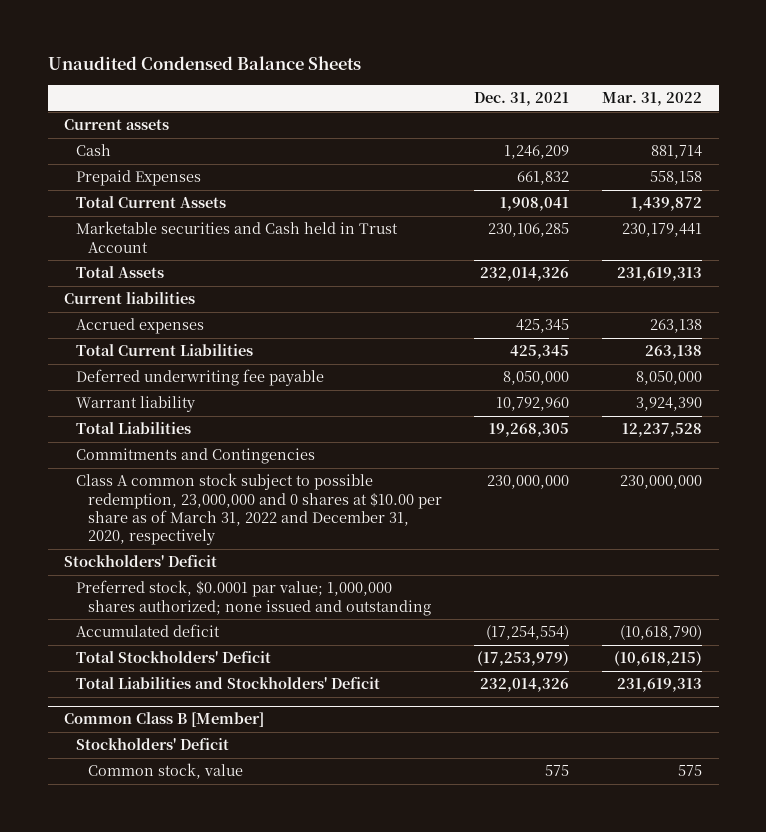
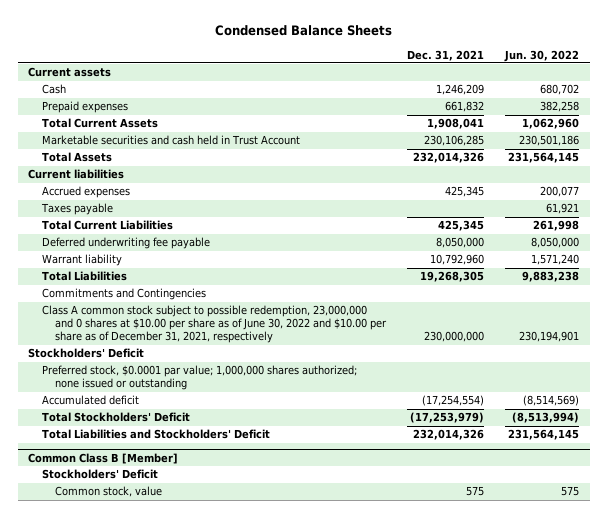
[47,56,361,71] Unaudited Condensed Balance Sheets -> [214,25,392,37] Condensed Balance Sheets
[602,91,703,106] Mar. 31, 2022 -> none
none -> [504,49,580,62] Jun. 30, 2022
[75,170,201,187] Prepaid Expenses -> [41,101,128,114] Prepaid expenses
[75,221,398,253] Marketable securities and Cash held in Trust Account -> [41,135,300,146] Marketable securities and cash held in Trust Account
none -> [40,203,113,216] Taxes payable
[75,473,442,546] Class A common stock subject to possible redemption, 23,000,000 and 0 shares at $10.00 per share as of March 31, 2022 and December 31, 2020, respectively -> [41,305,388,344] Class A common stock subject to possible redemption, 23,000,000 and 0 shares at $10.00 per share as of June 30, 2022 and $10.00 per share as of December 31, 2021, respectively
[75,580,431,616] Preferred stock, $0.0001 par value; 1,000,000 shares authorized; none issued and outstanding -> [41,365,357,391] Preferred stock, $0.0001 par value; 1,000,000 shares authorized; none issued or outstanding

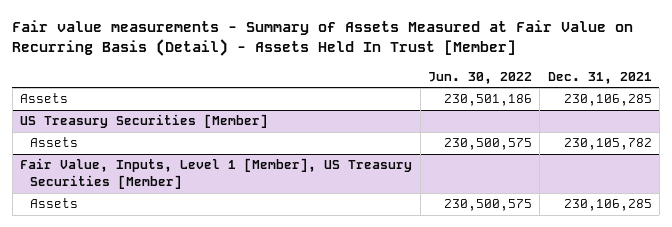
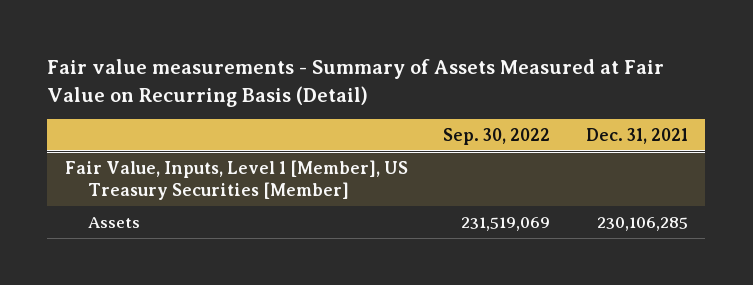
[12,20,634,57] Fair value measurements - Summary of Assets Measured at Fair Value on Recurring Basis (Detail) - Assets Held In Trust [Member] -> [47,59,665,107] Fair value measurements - Summary of Assets Measured at Fair Value on Recurring Basis (Detail)
[427,71,532,84] Jun. 30, 2022 -> none
none -> [443,127,551,145] Sep. 30, 2022
[20,93,69,104] Assets -> none
[20,114,269,129] US Treasury Securities [Member] -> none
[30,137,79,148] Assets -> none

